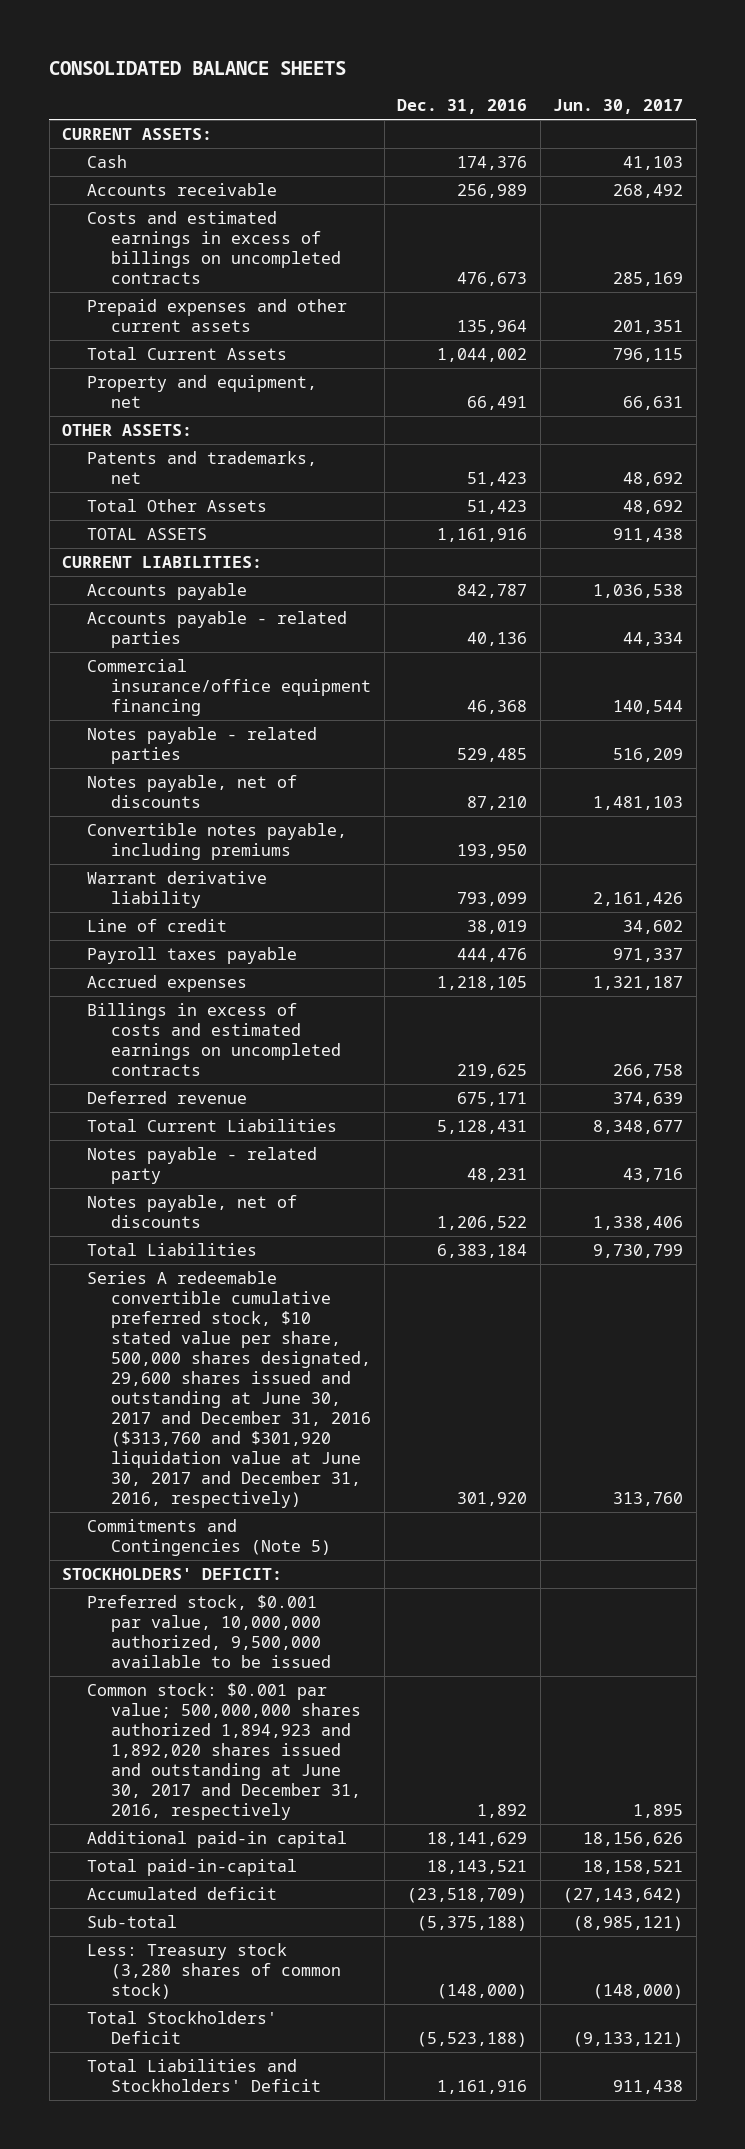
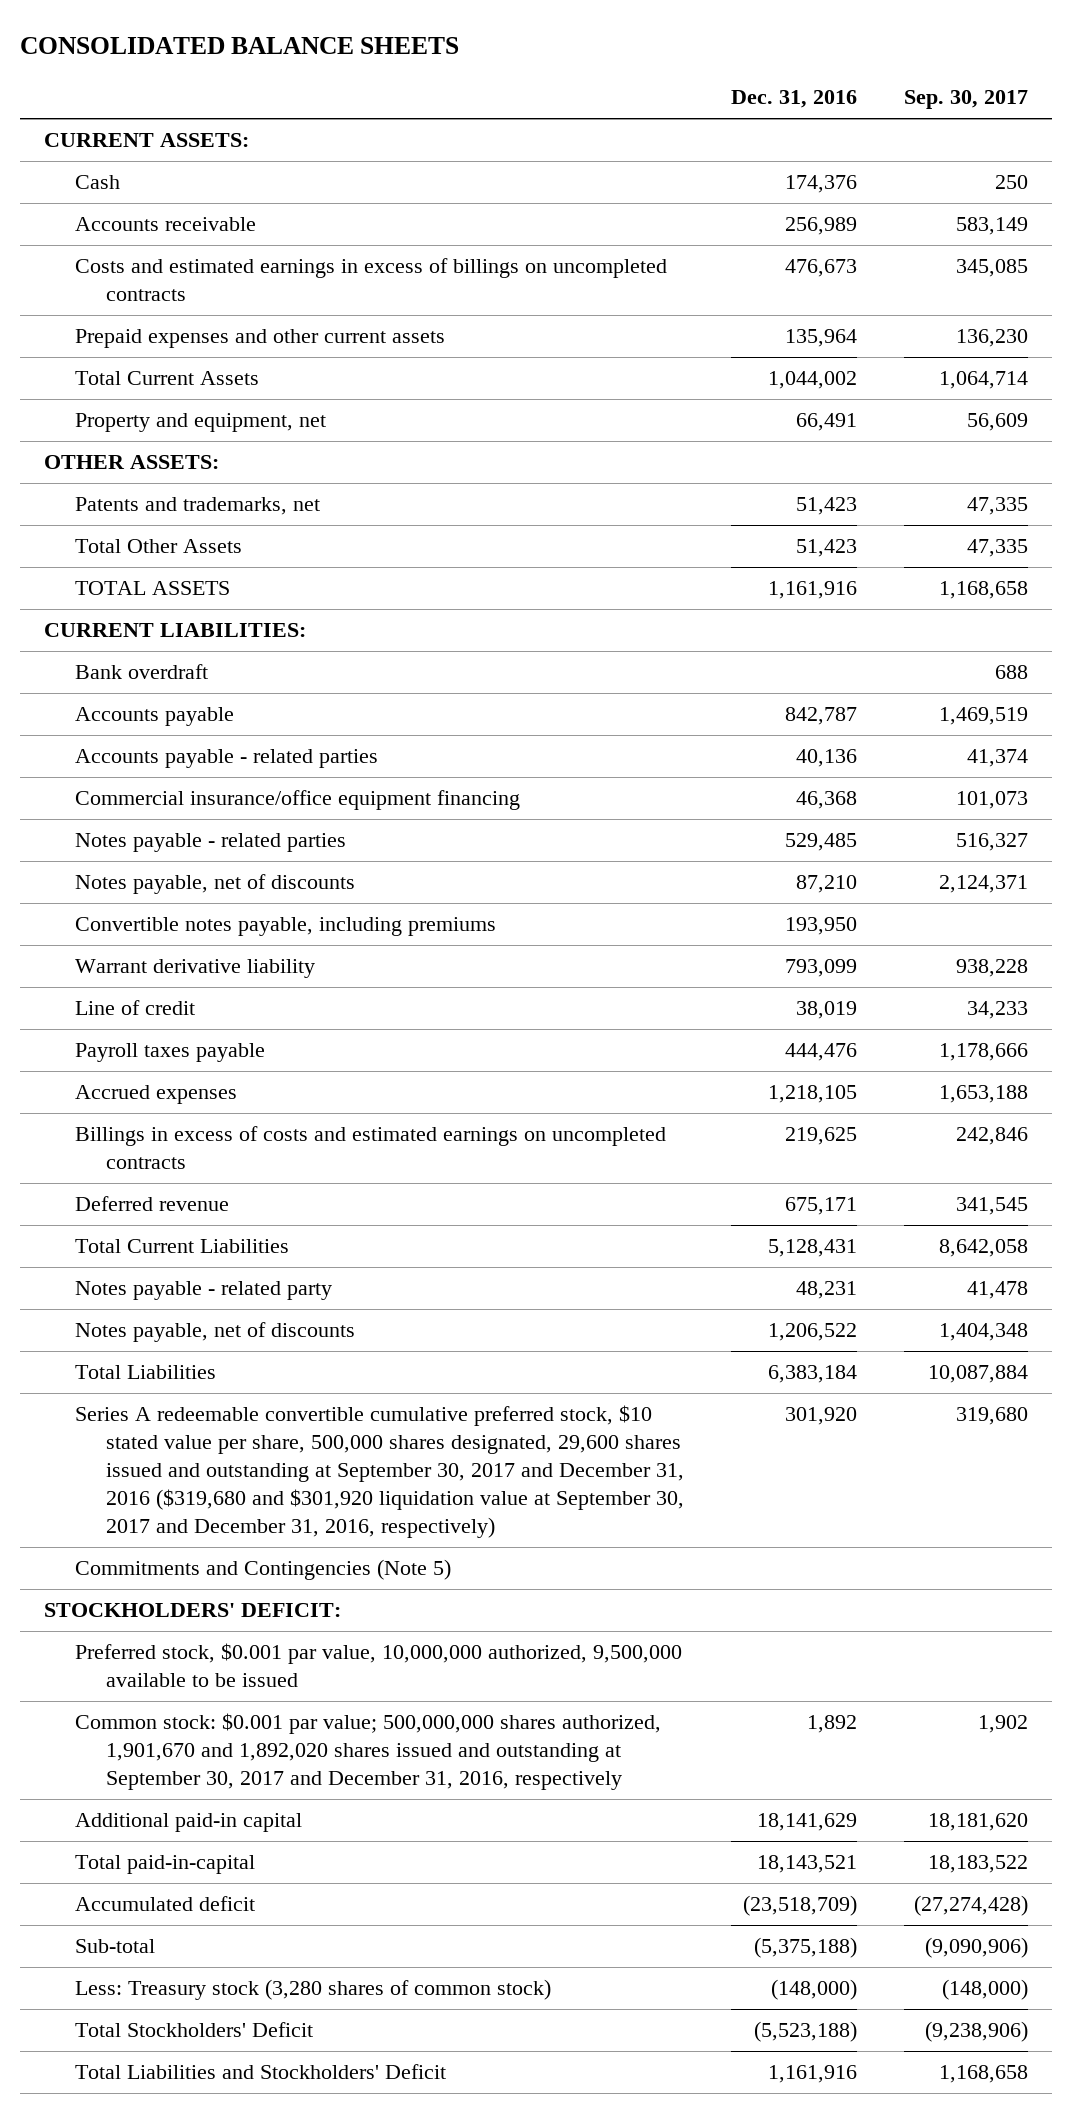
[553,99,684,115] Jun. 30, 2017 -> none
none -> [904,90,1029,110] Sep. 30, 2017
none -> [74,664,208,680] Bank overdraft
[86,1271,372,1508] Series A redeemable convertible cumulative preferred stock, $10 stated value per share, 500,000 shares designated, 29,600 shares issued and outstanding at June 30, 2017 and December 31, 2016 ($313,760 and $301,920 liquidation value at June 30, 2017 and December 31, 2016, respectively) -> [74,1405,685,1539] Series A redeemable convertible cumulative preferred stock, $10 stated value per share, 500,000 shares designated, 29,600 shares issued and outstanding at September 30, 2017 and December 31, 2016 ($319,680 and $301,920 liquidation value at September 30, 2017 and December 31, 2016, respectively)
[86,1683,362,1820] Common stock: $0.001 par value; 500,000,000 shares authorized 1,894,923 and 1,892,020 shares issued and outstanding at June 30, 2017 and December 31, 2016, respectively -> [74,1713,661,1791] Common stock: $0.001 par value; 500,000,000 shares authorized, 1,901,670 and 1,892,020 shares issued and outstanding at September 30, 2017 and December 31, 2016, respectively

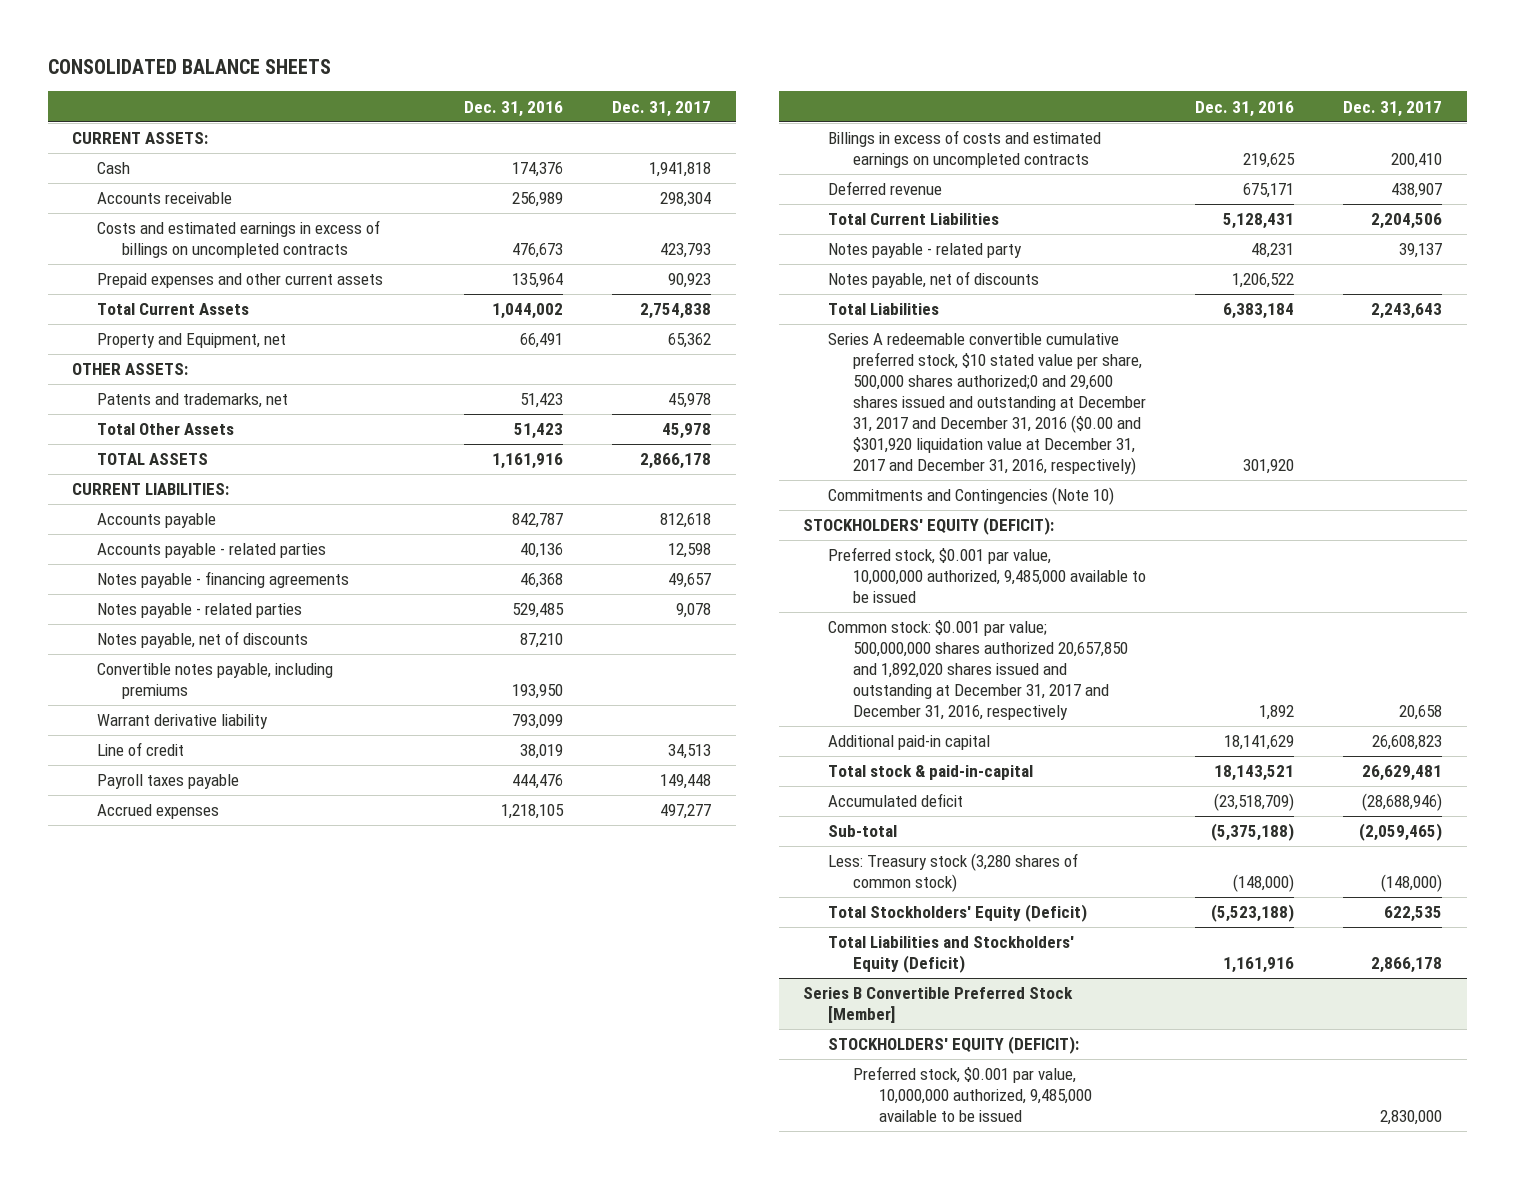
[904,90,1029,110] Sep. 30, 2017 -> none
none -> [612,100,712,117] Dec. 31, 2017
[74,413,326,433] Property and equipment, net -> [97,333,287,349] Property and Equipment, net
[74,664,208,680] Bank overdraft -> none
[74,790,520,811] Commercial insurance/office equipment financing -> [97,571,350,589] Notes payable - financing agreements
[74,1405,685,1539] Series A redeemable convertible cumulative preferred stock, $10 stated value per share, 500,000 shares designated, 29,600 shares issued and outstanding at September 30, 2017 and December 31, 2016 ($319,680 and $301,920 liquidation value at September 30, 2017 and December 31, 2016, respectively) -> [828,333,1147,476] Series A redeemable convertible cumulative preferred stock, $10 stated value per share, 500,000 shares authorized;0 and 29,600 shares issued and outstanding at December 31, 2017 and December 31, 2016 ($0.00 and $301,920 liquidation value at December 31, 2017 and December 31, 2016, respectively)
[74,1559,451,1581] Commitments and Contingencies (Note 5) -> [828,487,1115,506] Commitments and Contingencies (Note 10)
[43,1603,341,1618] STOCKHOLDERS' DEFICIT: -> [803,517,1055,536] STOCKHOLDERS' EQUITY (DEFICIT):
[74,1643,682,1688] Preferred stock, $0.001 par value, 10,000,000 authorized, 9,500,000 available to be issued -> [828,547,1147,604] Preferred stock, $0.001 par value, 10,000,000 authorized, 9,485,000 available to be issued
[74,1713,661,1791] Common stock: $0.001 par value; 500,000,000 shares authorized, 1,901,670 and 1,892,020 shares issued and outstanding at September 30, 2017 and December 31, 2016, respectively -> [828,620,1129,721] Common stock: $0.001 par value; 500,000,000 shares authorized 20,657,850 and 1,892,020 shares issued and outstanding at December 31, 2017 and December 31, 2016, respectively
[74,1855,255,1875] Total paid-in-capital -> [828,765,1034,781] Total stock & paid-in-capital
[74,2022,313,2038] Total Stockholders' Deficit -> [828,904,1088,923] Total Stockholders' Equity (Deficit)
[74,2064,446,2080] Total Liabilities and Stockholders' Deficit -> [828,936,1075,974] Total Liabilities and Stockholders' Equity (Deficit)
none -> [803,987,1074,1024] Series B Convertible Preferred Stock [Member]
none -> [828,1036,1080,1055] STOCKHOLDERS' EQUITY (DEFICIT):
none -> [853,1066,1092,1123] Preferred stock, $0.001 par value, 10,000,000 authorized, 9,485,000 available to be issued

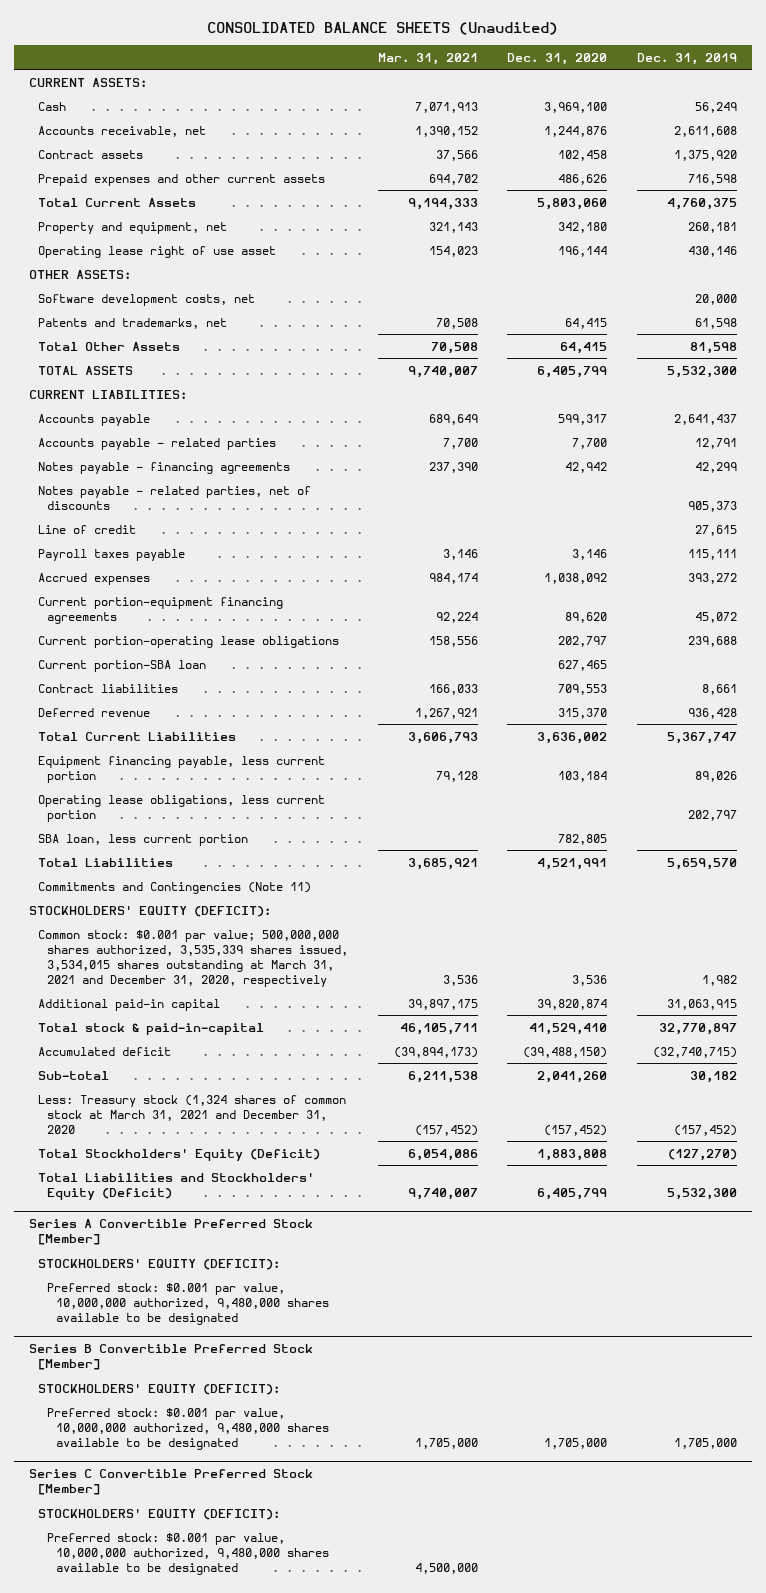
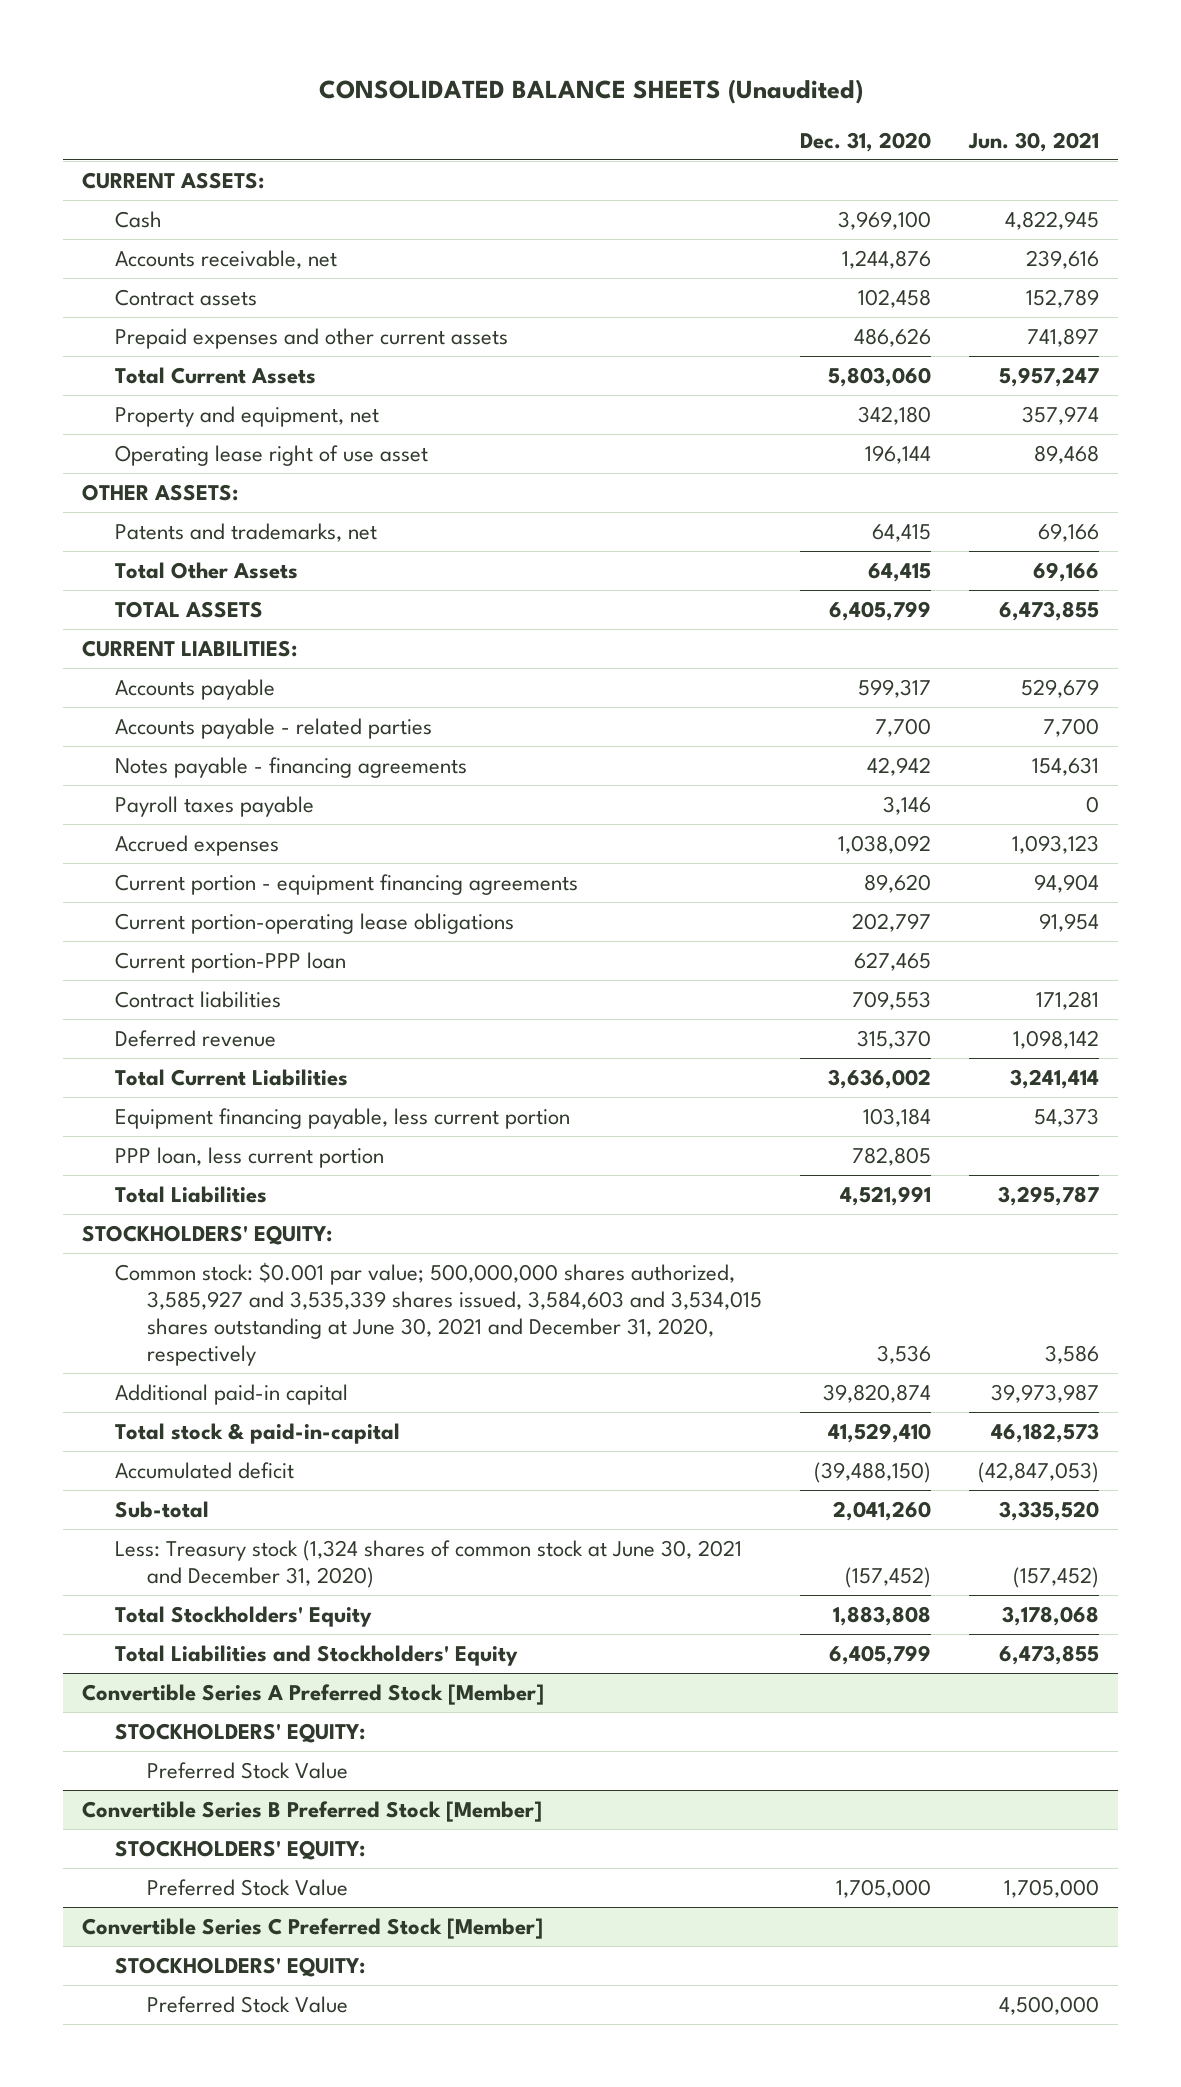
[377,52,478,65] Mar. 31, 2021 -> none
[636,52,737,65] Dec. 31, 2019 -> none
none -> [968,131,1100,152] Jun. 30, 2021
[38,293,256,306] Software development costs, net -> none
[38,485,312,510] Notes payable - related parties, net of discounts -> none
[38,524,137,534] Line of credit -> none
[38,596,284,624] Current portion-equipment financing agreements -> [114,873,578,895] Current portion - equipment financing agreements
[38,659,207,672] Current portion-SBA loan -> [114,951,346,973] Current portion-PPP loan
[38,794,326,822] Operating lease obligations, less current portion -> none
[38,833,249,846] SBA loan, less current portion -> [114,1146,384,1168] PPP loan, less current portion
[38,881,312,894] Commitments and Contingencies (Note 11) -> none
[28,904,271,917] STOCKHOLDERS' EQUITY (DEFICIT): -> [81,1224,332,1245] STOCKHOLDERS' EQUITY:
[38,929,349,987] Common stock: $0.001 par value; 500,000,000 shares authorized, 3,535,339 shares issued, 3,534,015 shares outstanding at March 31, 2021 and December 31, 2020, respectively -> [114,1261,763,1367] Common stock: $0.001 par value; 500,000,000 shares authorized, 3,585,927 and 3,535,339 shares issued, 3,584,603 and 3,534,015 shares outstanding at June 30, 2021 and December 31, 2020, respectively
[38,1094,347,1134] Less: Treasury stock (1,324 shares of common stock at March 31, 2021 and December 31, 2020 -> [114,1539,742,1588] Less: Treasury stock (1,324 shares of common stock at June 30, 2021 and December 31, 2020)
[38,1147,321,1161] Total Stockholders' Equity (Deficit) -> [114,1605,372,1627] Total Stockholders' Equity
[38,1171,315,1200] Total Liabilities and Stockholders' Equity (Deficit) -> [114,1644,518,1666] Total Liabilities and Stockholders' Equity
[28,1219,313,1246] Series A Convertible Preferred Stock [Member] -> [81,1683,544,1705] Convertible Series A Preferred Stock [Member]
[38,1257,281,1270] STOCKHOLDERS' EQUITY (DEFICIT): -> [114,1722,365,1743] STOCKHOLDERS' EQUITY:
[47,1282,330,1325] Preferred stock: $0.001 par value, 10,000,000 authorized, 9,480,000 shares available to be designated -> [147,1761,349,1779] Preferred Stock Value
[28,1344,313,1371] Series B Convertible Preferred Stock [Member] -> [81,1800,542,1822] Convertible Series B Preferred Stock [Member]
[38,1382,281,1395] STOCKHOLDERS' EQUITY (DEFICIT): -> [114,1839,365,1860] STOCKHOLDERS' EQUITY:
[47,1407,330,1450] Preferred stock: $0.001 par value, 10,000,000 authorized, 9,480,000 shares available to be designated -> [147,1878,349,1896] Preferred Stock Value
[28,1469,313,1496] Series C Convertible Preferred Stock [Member] -> [81,1917,543,1939] Convertible Series C Preferred Stock [Member]
[38,1507,281,1520] STOCKHOLDERS' EQUITY (DEFICIT): -> [114,1956,365,1977] STOCKHOLDERS' EQUITY:
[47,1532,330,1575] Preferred stock: $0.001 par value, 10,000,000 authorized, 9,480,000 shares available to be designated -> [147,1995,349,2013] Preferred Stock Value

